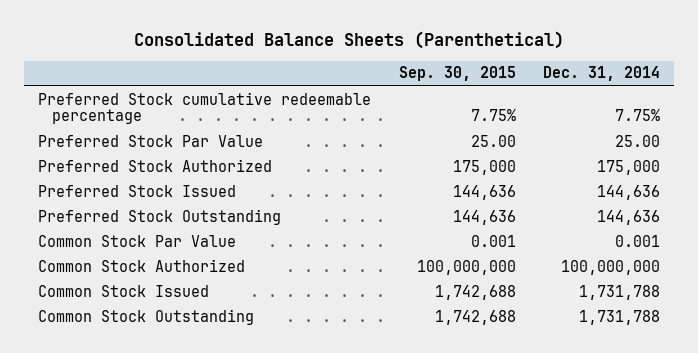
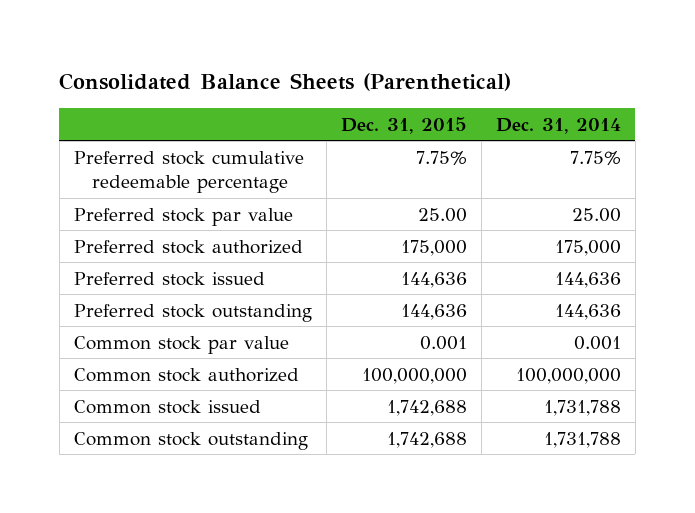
[398,66,516,82] Sep. 30, 2015 -> none
none -> [340,116,467,134] Dec. 31, 2015
[37,91,371,125] Preferred Stock cumulative redeemable percentage -> [73,150,304,194] Preferred stock cumulative redeemable percentage
[37,134,263,147] Preferred Stock Par Value -> [73,207,293,226] Preferred stock par value
[37,158,272,172] Preferred Stock Authorized -> [73,239,303,254] Preferred stock authorized
[37,184,236,197] Preferred Stock Issued -> [73,271,265,286] Preferred stock issued
[37,208,281,225] Preferred Stock Outstanding -> [73,303,312,322] Preferred stock outstanding
[37,234,236,247] Common Stock Par Value -> [73,335,289,354] Common stock par value
[37,258,245,272] Common Stock Authorized -> [73,367,299,382] Common stock authorized
[37,284,209,297] Common Stock Issued -> [73,399,261,414] Common stock issued
[37,308,254,325] Common Stock Outstanding -> [73,431,308,450] Common stock outstanding

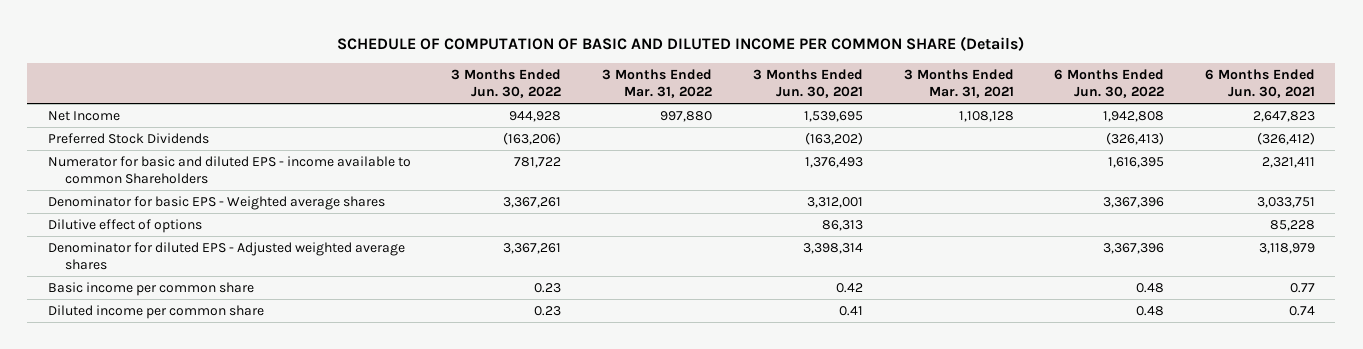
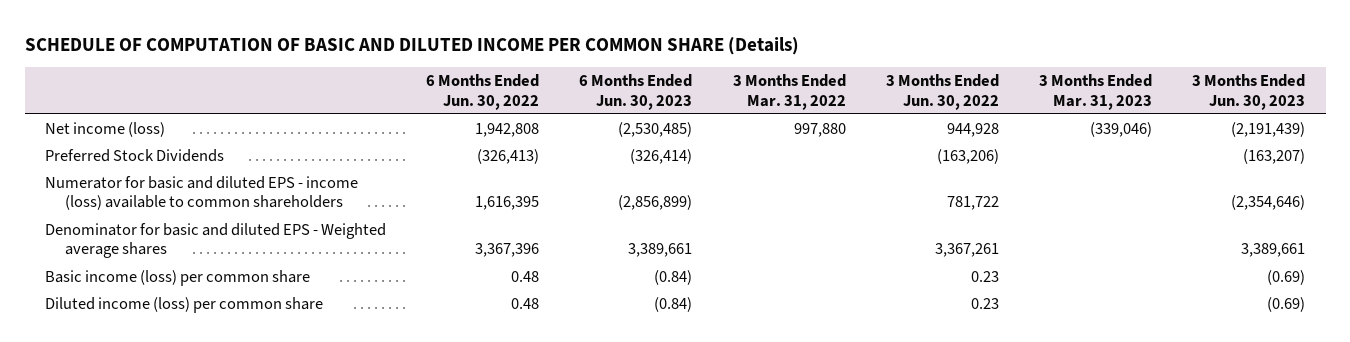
[752,69,863,99] 3 Months Ended Jun. 30, 2021 -> none
[903,69,1014,99] 3 Months Ended Mar. 31, 2021 -> none
[1204,69,1315,99] 6 Months Ended Jun. 30, 2021 -> none
none -> [579,74,693,110] 6 Months Ended Jun. 30, 2023
none -> [1039,74,1153,110] 3 Months Ended Mar. 31, 2023
none -> [1192,74,1306,110] 3 Months Ended Jun. 30, 2023
[47,111,120,122] Net Income -> [45,122,166,138] Net income (loss)
[47,219,202,234] Dilutive effect of options -> none
[47,242,405,270] Denominator for diluted EPS - Adjusted weighted average shares -> none
[47,156,411,184] Numerator for basic and diluted EPS - income available to common Shareholders -> [45,176,359,211] Numerator for basic and diluted EPS - income (loss) available to common shareholders
[47,196,385,211] Denominator for basic EPS - Weighted average shares -> [45,223,387,259] Denominator for basic and diluted EPS - Weighted average shares
[47,282,254,297] Basic income per common share -> [45,270,311,287] Basic income (loss) per common share
[47,305,264,320] Diluted income per common share -> [45,297,324,314] Diluted income (loss) per common share

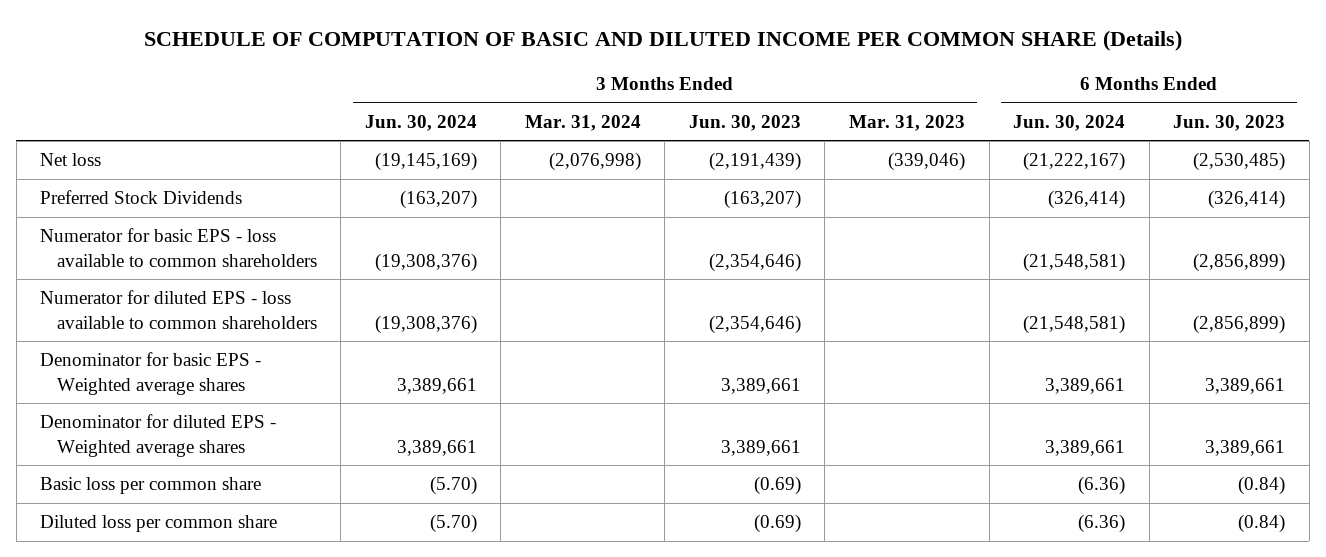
[426,74,540,110] 6 Months Ended Jun. 30, 2022 -> none
[732,74,846,110] 3 Months Ended Mar. 31, 2022 -> none
[885,74,999,110] 3 Months Ended Jun. 30, 2022 -> none
none -> [364,114,477,131] Jun. 30, 2024
none -> [524,114,641,131] Mar. 31, 2024
none -> [1013,114,1126,131] Jun. 30, 2024
[45,122,166,138] Net income (loss) -> [40,153,102,167] Net loss
none -> [40,228,317,267] Numerator for basic EPS - loss available to common shareholders
[45,176,359,211] Numerator for basic and diluted EPS - income (loss) available to common shareholders -> [40,290,317,329] Numerator for diluted EPS - loss available to common shareholders
[45,223,387,259] Denominator for basic and diluted EPS - Weighted average shares -> [40,352,262,395] Denominator for basic EPS - Weighted average shares
none -> [40,414,277,457] Denominator for diluted EPS - Weighted average shares
[45,270,311,287] Basic income (loss) per common share -> [40,477,262,495] Basic loss per common share
[45,297,324,314] Diluted income (loss) per common share -> [40,515,278,533] Diluted loss per common share

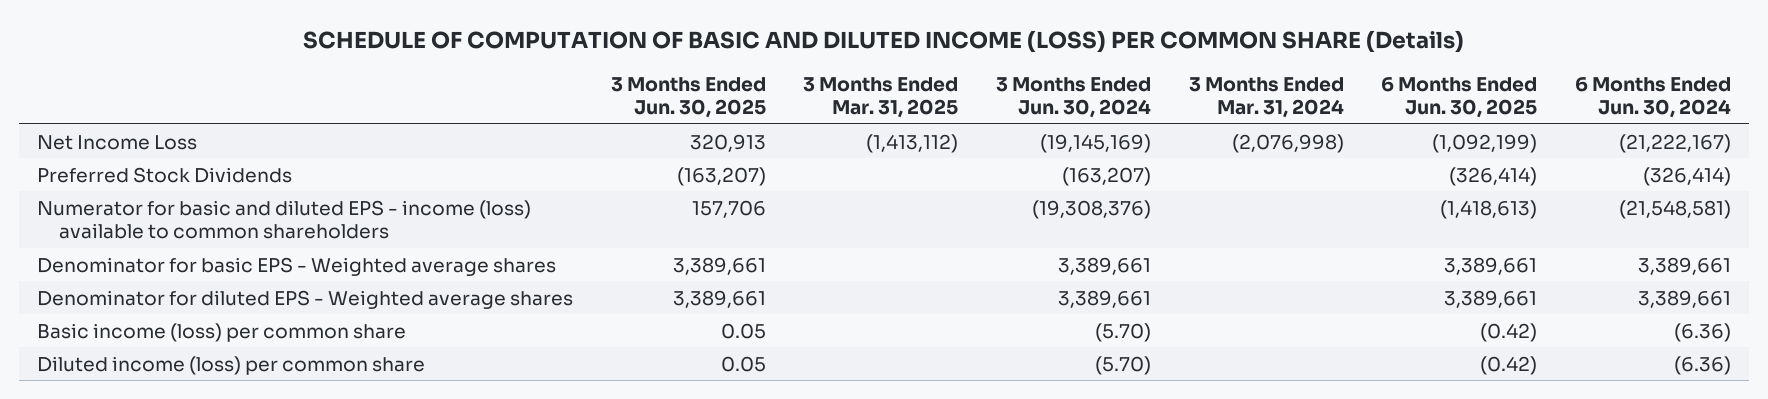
[143,29,1182,51] SCHEDULE OF COMPUTATION OF BASIC AND DILUTED INCOME PER COMMON SHARE (Details) -> [303,29,1465,53] SCHEDULE OF COMPUTATION OF BASIC AND DILUTED INCOME (LOSS) PER COMMON SHARE (Details)
[688,114,801,131] Jun. 30, 2023 -> none
[849,114,966,131] Mar. 31, 2023 -> none
[1173,114,1286,131] Jun. 30, 2023 -> none
none -> [610,76,766,118] 3 Months Ended Jun. 30, 2025
none -> [803,76,959,118] 3 Months Ended Mar. 31, 2025
none -> [1381,76,1538,118] 6 Months Ended Jun. 30, 2025
[40,153,102,167] Net loss -> [37,134,198,150] Net Income Loss
[40,290,317,329] Numerator for diluted EPS - loss available to common shareholders -> none
[40,228,317,267] Numerator for basic EPS - loss available to common shareholders -> [37,199,532,240] Numerator for basic and diluted EPS - income (loss) available to common shareholders
[40,477,262,495] Basic loss per common share -> [37,322,407,342] Basic income (loss) per common share
[40,515,278,533] Diluted loss per common share -> [37,355,426,375] Diluted income (loss) per common share

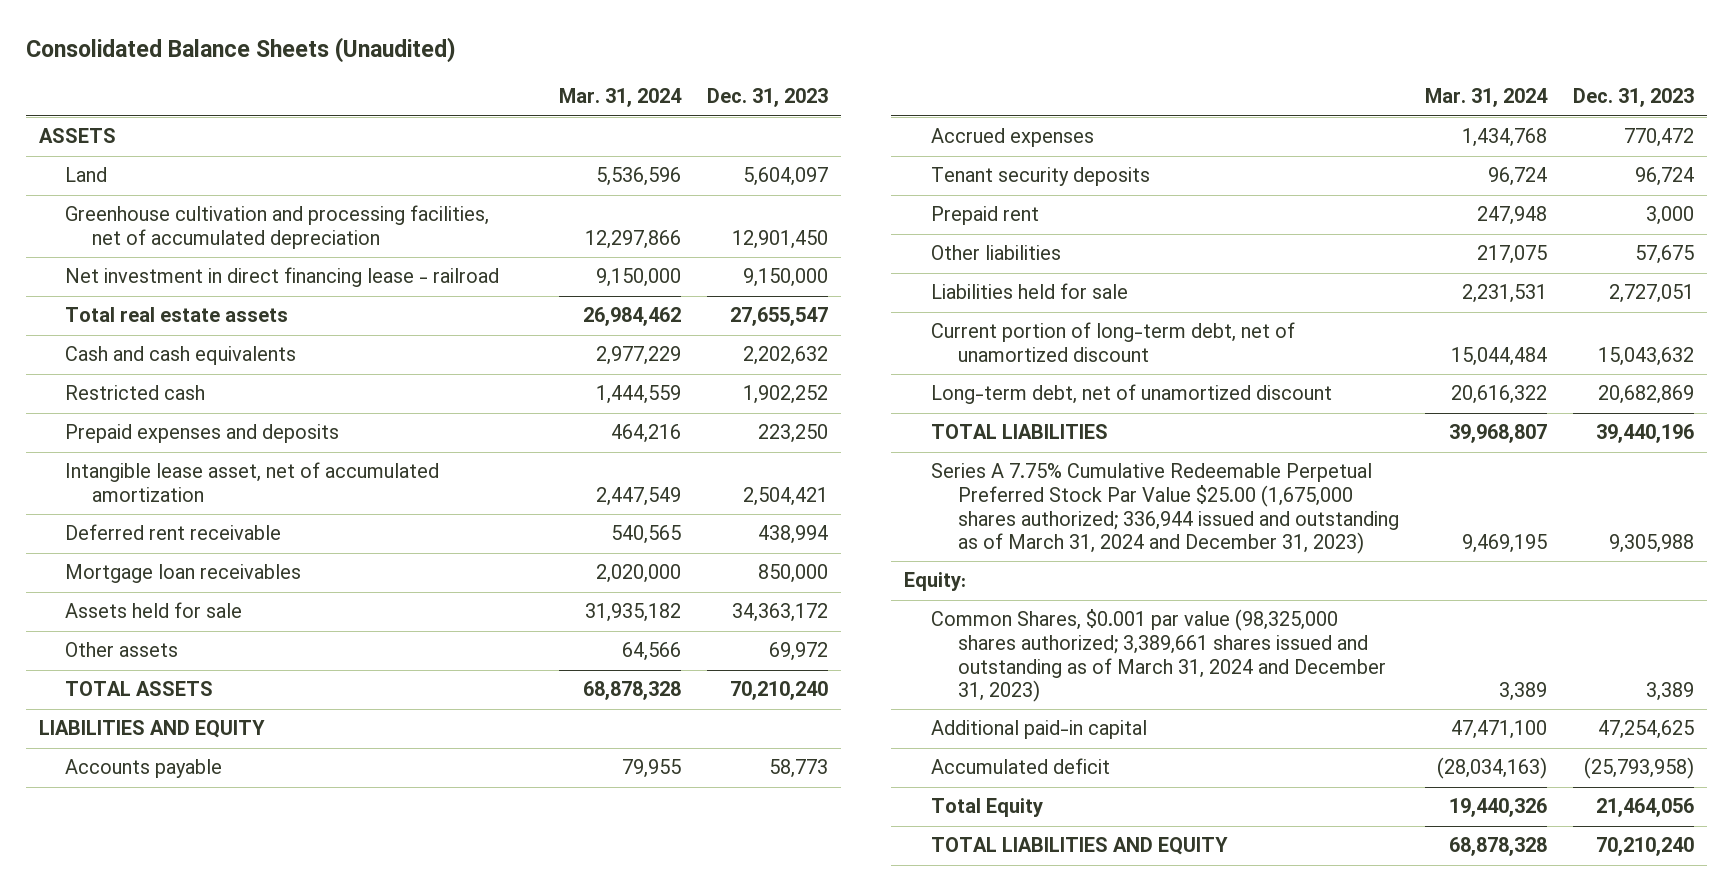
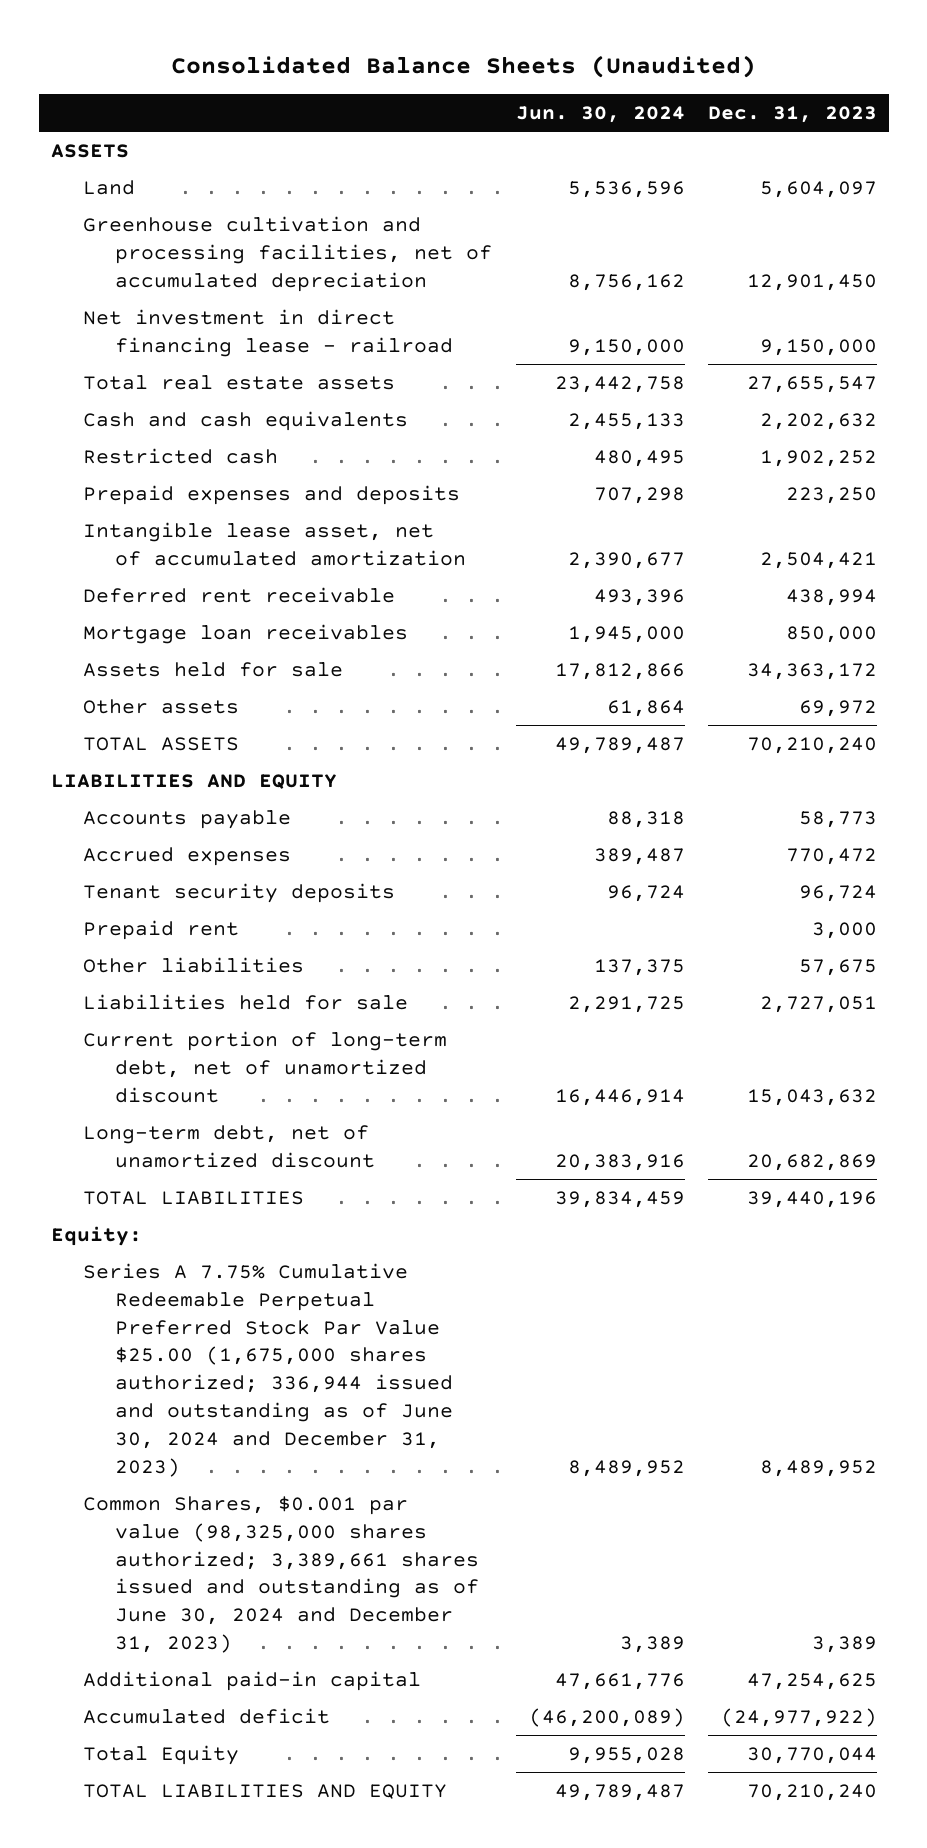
[559,88,683,108] Mar. 31, 2024 -> none
none -> [515,106,685,124] Jun. 30, 2024
[931,463,1399,555] Series A 7.75% Cumulative Redeemable Perpetual Preferred Stock Par Value $25.00 (1,675,000 shares authorized; 336,944 issued and outstanding as of March 31, 2024 and December 31, 2023) -> none
none -> [82,1262,454,1477] Series A 7.75% Cumulative Redeemable Perpetual Preferred Stock Par Value $25.00 (1,675,000 shares authorized; 336,944 issued and outstanding as of June 30, 2024 and December 31, 2023)
[931,609,1386,703] Common Shares, $0.001 par value (98,325,000 shares authorized; 3,389,661 shares issued and outstanding as of March 31, 2024 and December 31, 2023) -> [82,1495,480,1654] Common Shares, $0.001 par value (98,325,000 shares authorized; 3,389,661 shares issued and outstanding as of June 30, 2024 and December 31, 2023)
[1583,757,1694,780] (25,793,958) -> [720,1707,877,1727] (24,977,922)
[1595,798,1694,818] 21,464,056 -> [746,1746,877,1764] 30,770,044

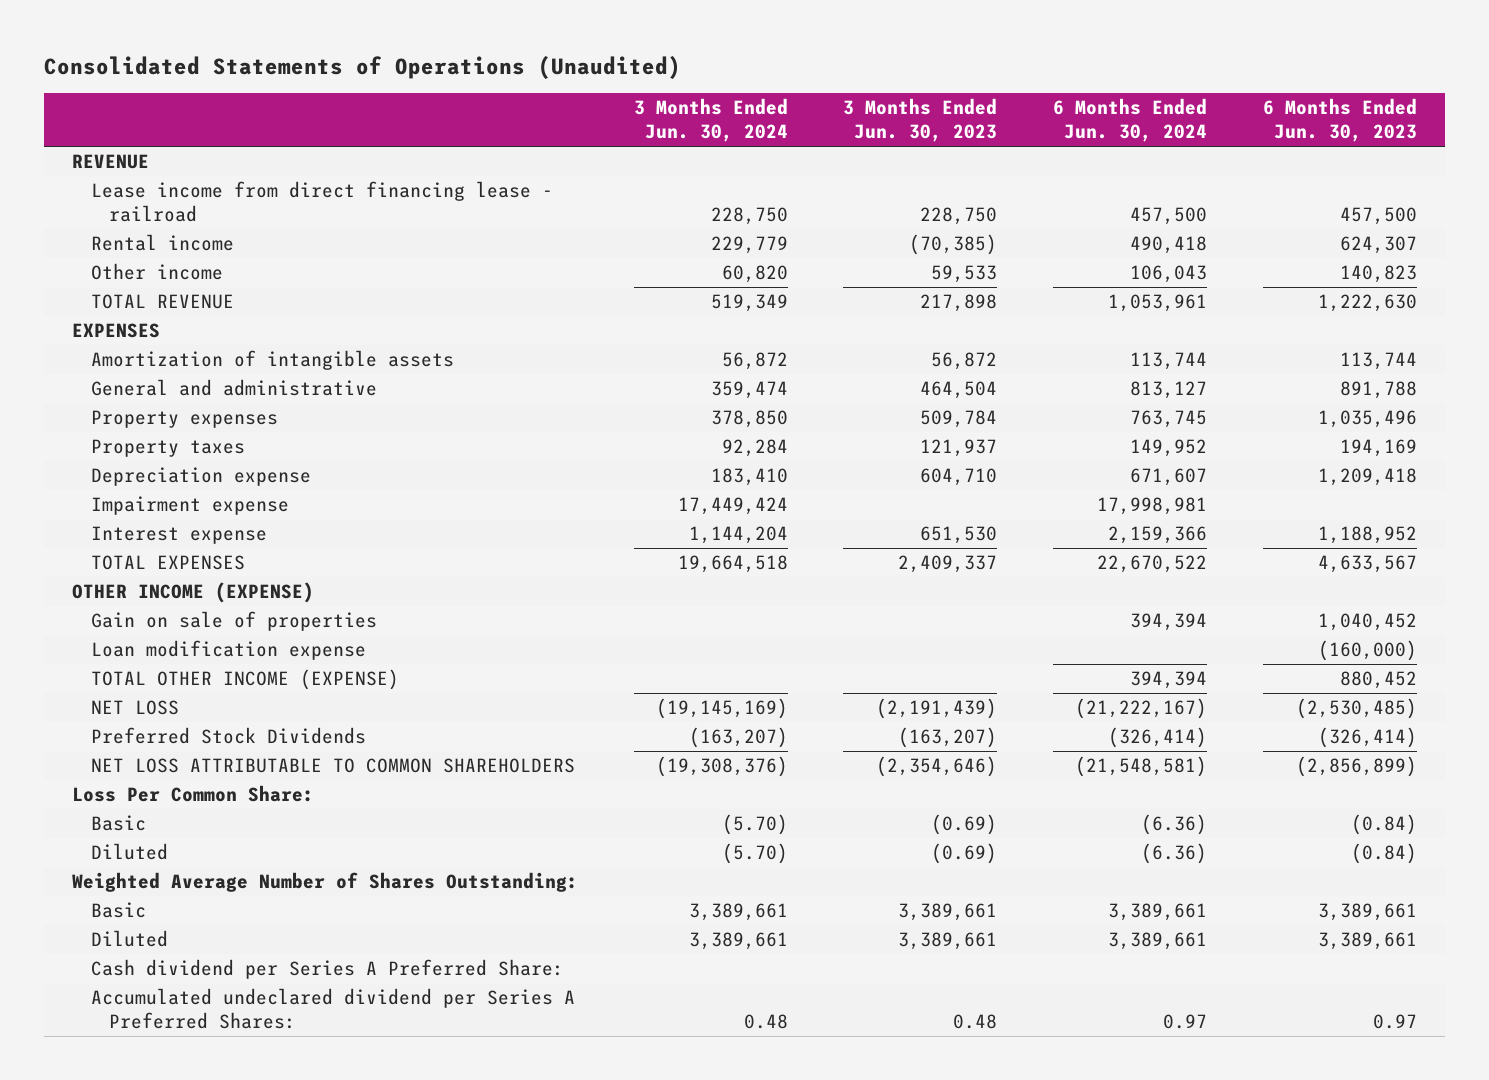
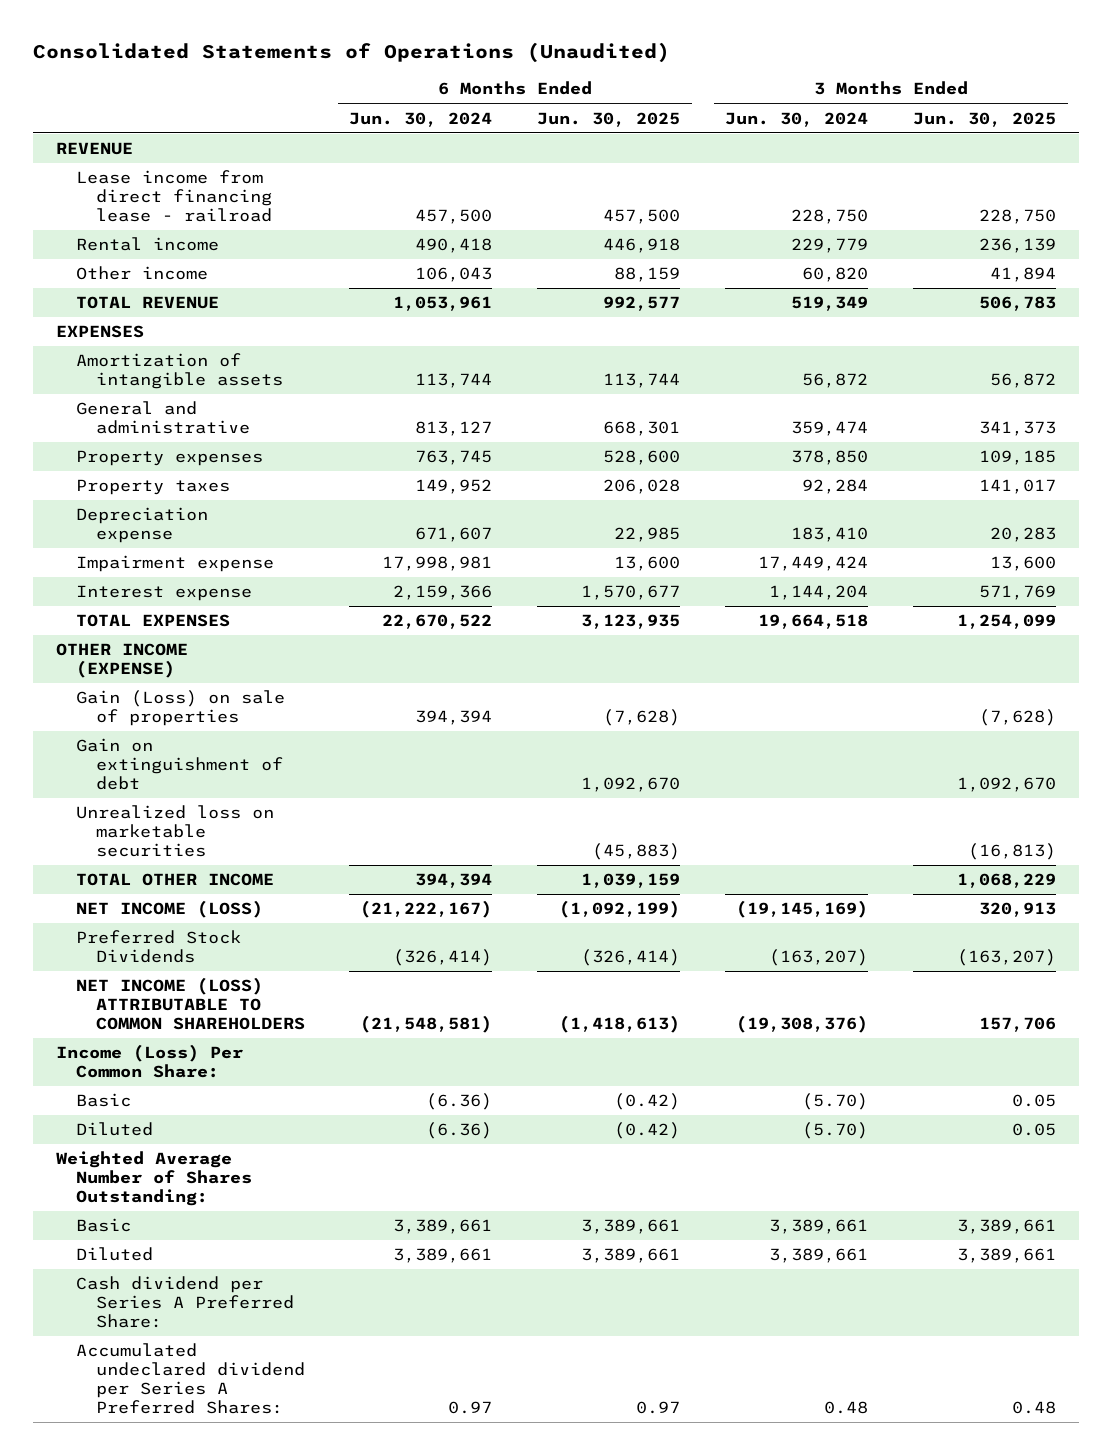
[843,97,998,143] 3 Months Ended Jun. 30, 2023 -> none
[1262,97,1417,143] 6 Months Ended Jun. 30, 2023 -> none
none -> [537,111,681,127] Jun. 30, 2025
none -> [913,111,1057,127] Jun. 30, 2025
[90,640,366,661] Loan modification expense -> none
[90,611,377,632] Gain on sale of properties -> [75,690,285,727] Gain (Loss) on sale of properties
none -> [75,738,283,791] Gain on extinguishment of debt
none -> [75,805,274,858] Unrealized loss on marketable securities
[90,669,399,691] TOTAL OTHER INCOME (EXPENSE) -> [75,873,274,887] TOTAL OTHER INCOME
[90,700,179,716] NET LOSS -> [75,900,263,919] NET INCOME (LOSS)
[90,758,575,774] NET LOSS ATTRIBUTABLE TO COMMON SHAREHOLDERS -> [75,977,305,1031] NET INCOME (LOSS) ATTRIBUTABLE TO COMMON SHAREHOLDERS
[71,785,314,803] Loss Per Common Share: -> [55,1044,243,1079] Income (Loss) Per Common Share:

